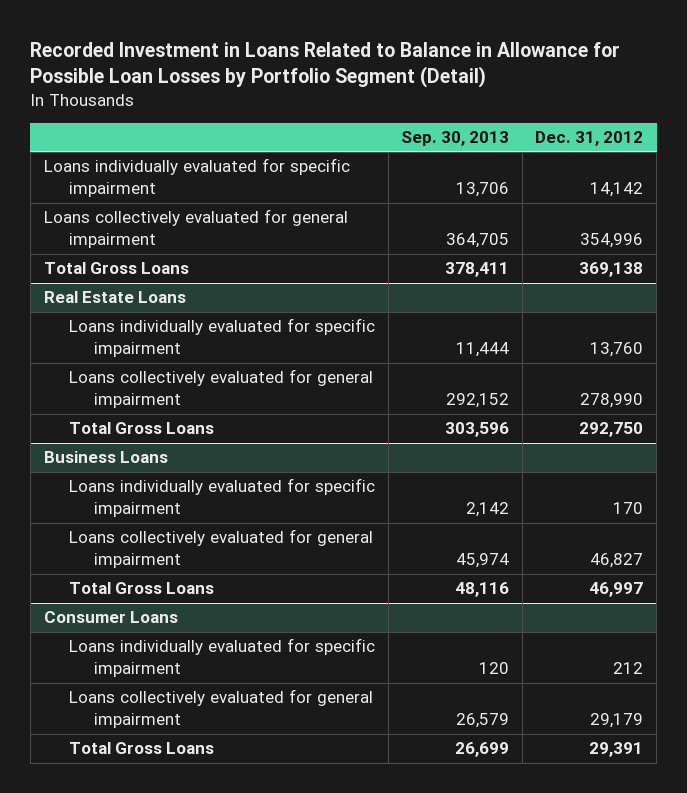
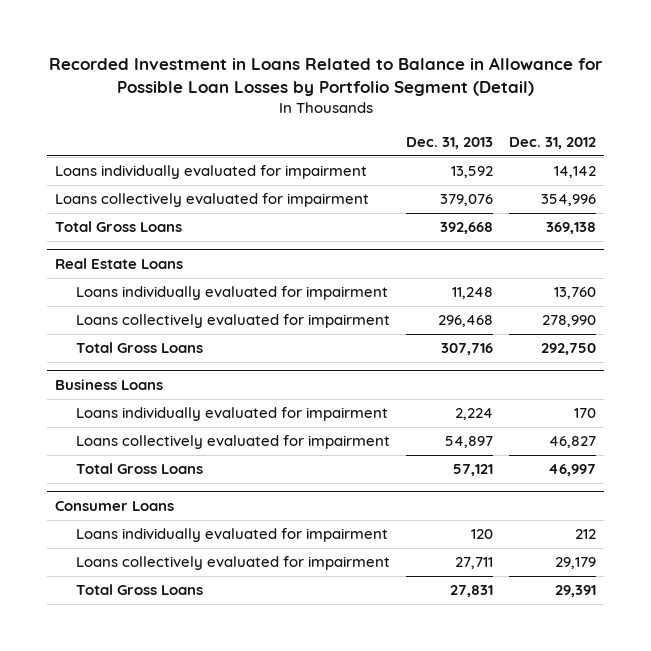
[401,131,510,147] Sep. 30, 2013 -> none
none -> [406,137,494,150] Dec. 31, 2013
[43,158,350,198] Loans individually evaluated for specific impairment -> [55,165,368,180] Loans individually evaluated for impairment
[43,209,348,249] Loans collectively evaluated for general impairment -> [55,193,370,208] Loans collectively evaluated for impairment
[69,318,376,358] Loans individually evaluated for specific impairment -> [76,286,389,301] Loans individually evaluated for impairment
[69,369,374,409] Loans collectively evaluated for general impairment -> [76,314,391,329] Loans collectively evaluated for impairment
[69,478,376,518] Loans individually evaluated for specific impairment -> [76,407,389,422] Loans individually evaluated for impairment
[69,529,374,569] Loans collectively evaluated for general impairment -> [76,435,391,450] Loans collectively evaluated for impairment
[69,638,376,678] Loans individually evaluated for specific impairment -> [76,528,389,543] Loans individually evaluated for impairment
[69,689,374,729] Loans collectively evaluated for general impairment -> [76,556,391,571] Loans collectively evaluated for impairment

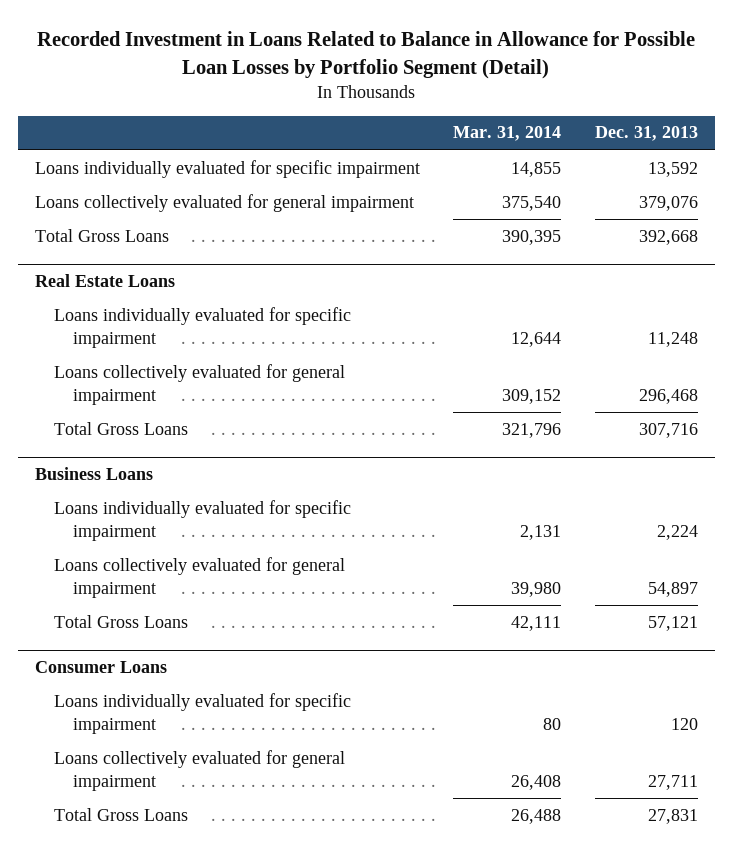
[509,137,597,150] Dec. 31, 2012 -> none
none -> [453,126,562,142] Mar. 31, 2014
[55,165,368,180] Loans individually evaluated for impairment -> [34,159,420,178] Loans individually evaluated for specific impairment
[55,193,370,208] Loans collectively evaluated for impairment -> [34,193,414,212] Loans collectively evaluated for general impairment
[76,286,389,301] Loans individually evaluated for impairment -> [53,306,351,349] Loans individually evaluated for specific impairment
[76,314,391,329] Loans collectively evaluated for impairment -> [53,363,345,406] Loans collectively evaluated for general impairment
[76,407,389,422] Loans individually evaluated for impairment -> [53,499,351,542] Loans individually evaluated for specific impairment
[76,435,391,450] Loans collectively evaluated for impairment -> [53,556,345,599] Loans collectively evaluated for general impairment
[76,528,389,543] Loans individually evaluated for impairment -> [53,692,351,735] Loans individually evaluated for specific impairment
[76,556,391,571] Loans collectively evaluated for impairment -> [53,749,345,792] Loans collectively evaluated for general impairment

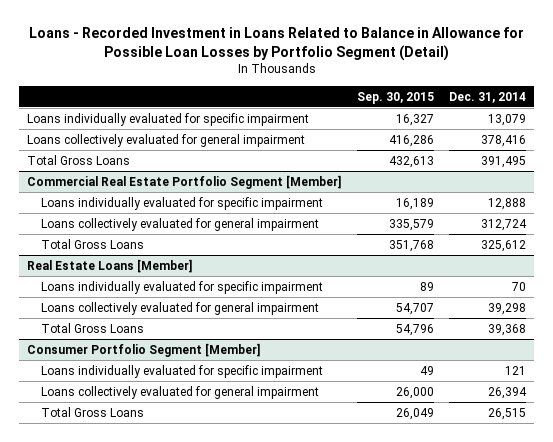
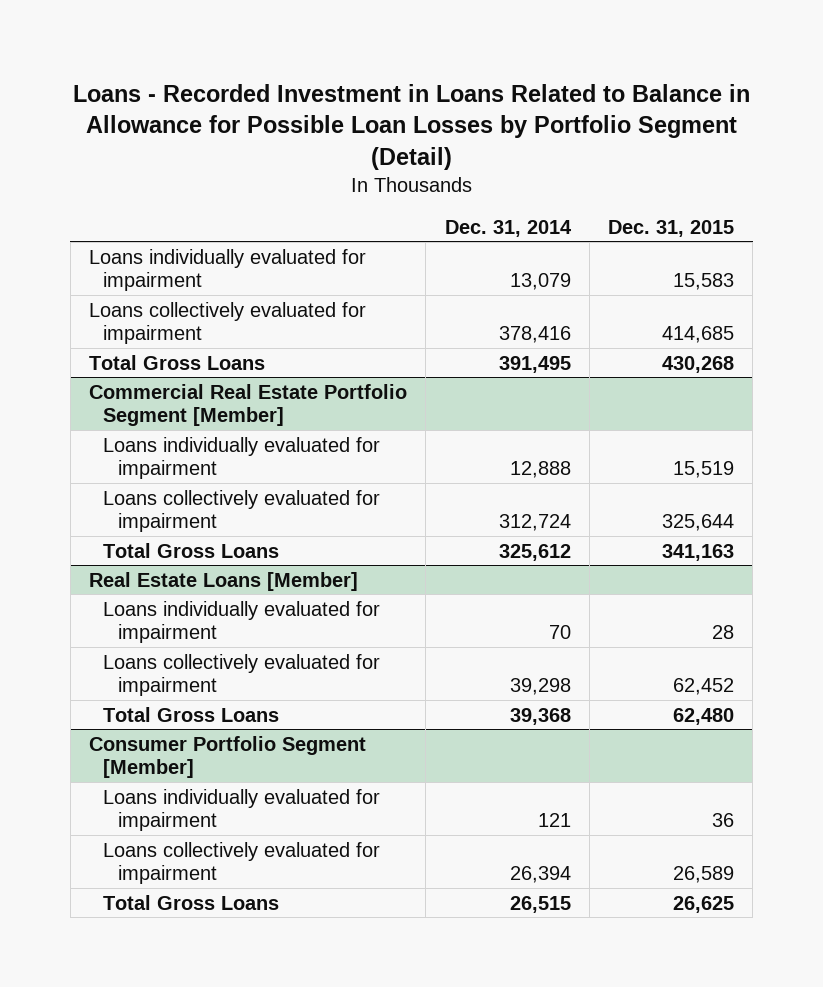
[356,91,434,104] Sep. 30, 2015 -> none
none -> [608,219,735,237] Dec. 31, 2015
[26,112,309,126] Loans individually evaluated for specific impairment -> [89,248,367,292] Loans individually evaluated for impairment
[26,133,305,147] Loans collectively evaluated for general impairment -> [89,301,367,345] Loans collectively evaluated for impairment
[40,196,323,210] Loans individually evaluated for specific impairment -> [103,436,381,480] Loans individually evaluated for impairment
[40,217,319,231] Loans collectively evaluated for general impairment -> [103,489,381,533] Loans collectively evaluated for impairment
[40,280,323,294] Loans individually evaluated for specific impairment -> [103,600,381,644] Loans individually evaluated for impairment
[40,301,319,315] Loans collectively evaluated for general impairment -> [103,653,381,697] Loans collectively evaluated for impairment
[40,364,323,378] Loans individually evaluated for specific impairment -> [103,788,381,832] Loans individually evaluated for impairment
[40,385,319,399] Loans collectively evaluated for general impairment -> [103,841,381,885] Loans collectively evaluated for impairment

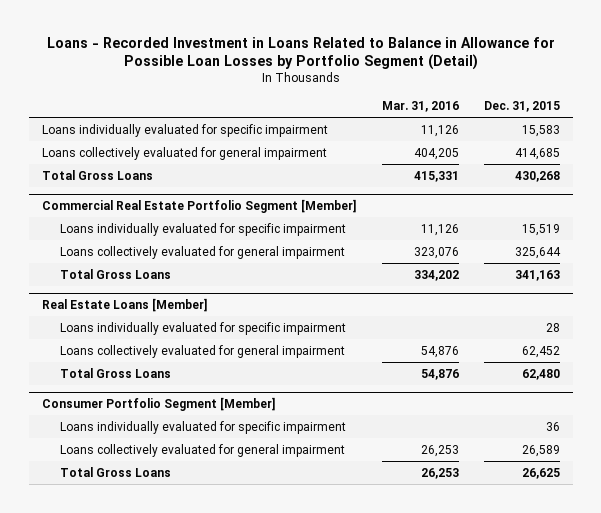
[444,219,572,237] Dec. 31, 2014 -> none
none -> [381,101,459,113] Mar. 31, 2016
[89,248,367,292] Loans individually evaluated for impairment -> [41,123,328,137] Loans individually evaluated for specific impairment
[89,301,367,345] Loans collectively evaluated for impairment -> [41,146,327,160] Loans collectively evaluated for general impairment
[103,436,381,480] Loans individually evaluated for impairment -> [60,222,347,236] Loans individually evaluated for specific impairment
[103,489,381,533] Loans collectively evaluated for impairment -> [60,245,346,259] Loans collectively evaluated for general impairment
[103,600,381,644] Loans individually evaluated for impairment -> [60,321,347,335] Loans individually evaluated for specific impairment
[103,653,381,697] Loans collectively evaluated for impairment -> [60,344,346,358] Loans collectively evaluated for general impairment
[103,788,381,832] Loans individually evaluated for impairment -> [60,420,347,434] Loans individually evaluated for specific impairment
[103,841,381,885] Loans collectively evaluated for impairment -> [60,443,346,457] Loans collectively evaluated for general impairment

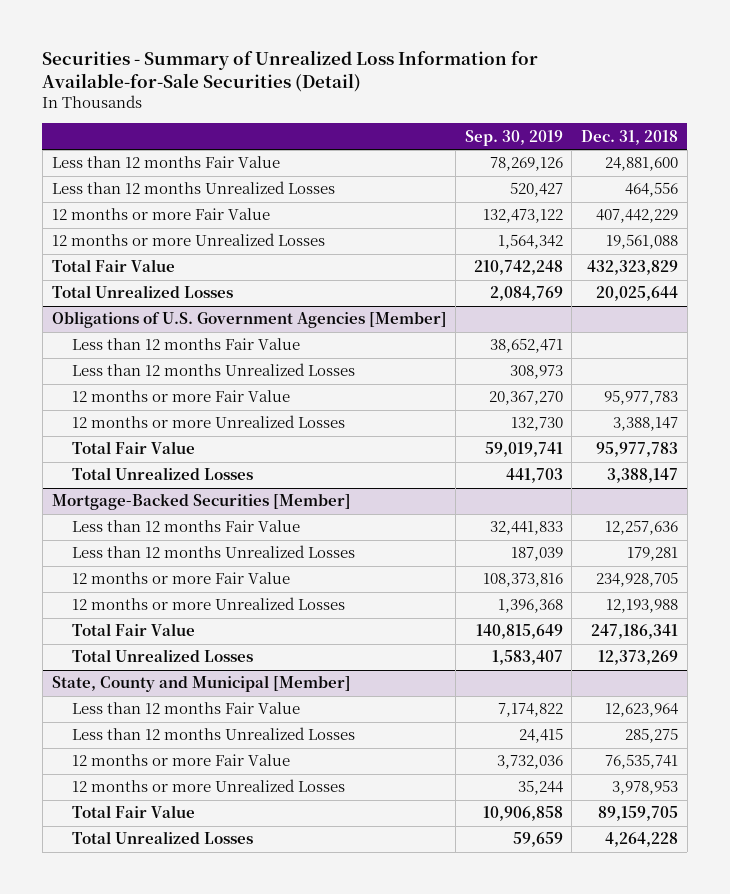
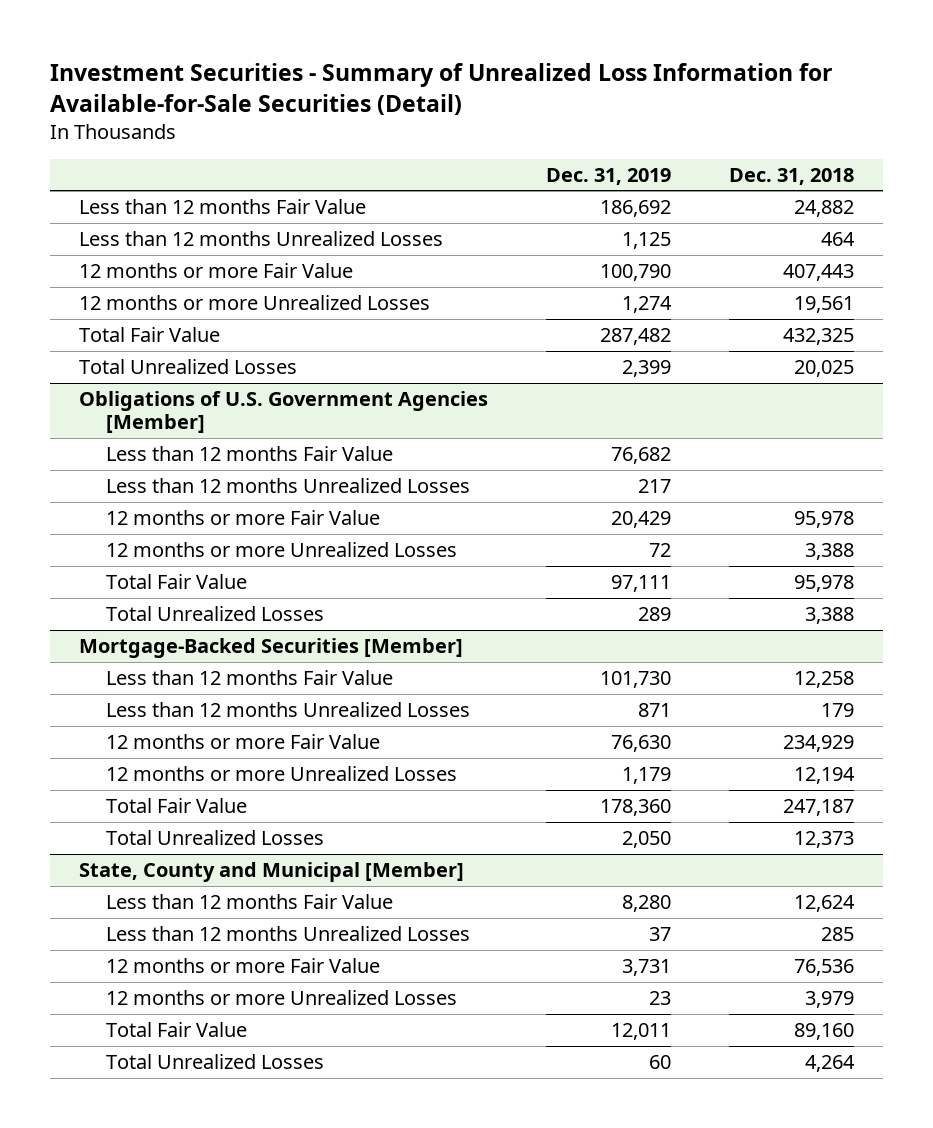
[42,50,539,93] Securities - Summary of Unrealized Loss Information for Available-for-Sale Securities (Detail) -> [50,63,833,116] Investment Securities - Summary of Unrealized Loss Information for Available-for-Sale Securities (Detail)
[464,129,563,146] Sep. 30, 2019 -> none
none -> [546,167,672,185] Dec. 31, 2019
[605,157,679,172] 24,881,600 -> [794,199,855,217] 24,882
[625,182,679,198] 464,556 -> [821,231,856,246] 464
[596,209,679,224] 407,442,229 -> [783,263,855,281] 407,443
[606,234,679,250] 19,561,088 -> [794,295,855,313] 19,561
[587,260,679,276] 432,323,829 -> [783,327,855,345] 432,325
[596,286,679,302] 20,025,644 -> [794,359,855,377] 20,025
[604,390,679,406] 95,977,783 -> [794,510,855,528] 95,978
[613,417,679,432] 3,388,147 -> [805,542,855,560] 3,388
[596,442,679,458] 95,977,783 -> [794,574,855,592] 95,978
[607,468,679,484] 3,388,147 -> [805,606,855,624] 3,388
[605,520,679,536] 12,257,636 -> [794,670,855,688] 12,258
[627,547,679,562] 179,281 -> [821,702,855,717] 179
[596,572,679,588] 234,928,705 -> [783,734,855,752] 234,929
[606,599,679,614] 12,193,988 -> [794,766,856,784] 12,194
[591,624,679,640] 247,186,341 -> [783,798,855,816] 247,187
[598,650,679,666] 12,373,269 -> [794,830,855,848] 12,373
[605,703,679,718] 12,623,964 -> [794,894,856,912] 12,624
[625,728,679,744] 285,275 -> [821,926,855,941] 285
[605,754,679,770] 76,535,741 -> [794,958,855,976] 76,536
[612,780,679,796] 3,978,953 -> [805,990,855,1008] 3,979
[598,806,679,822] 89,159,705 -> [794,1022,855,1040] 89,160
[605,832,679,848] 4,264,228 -> [805,1054,856,1072] 4,264

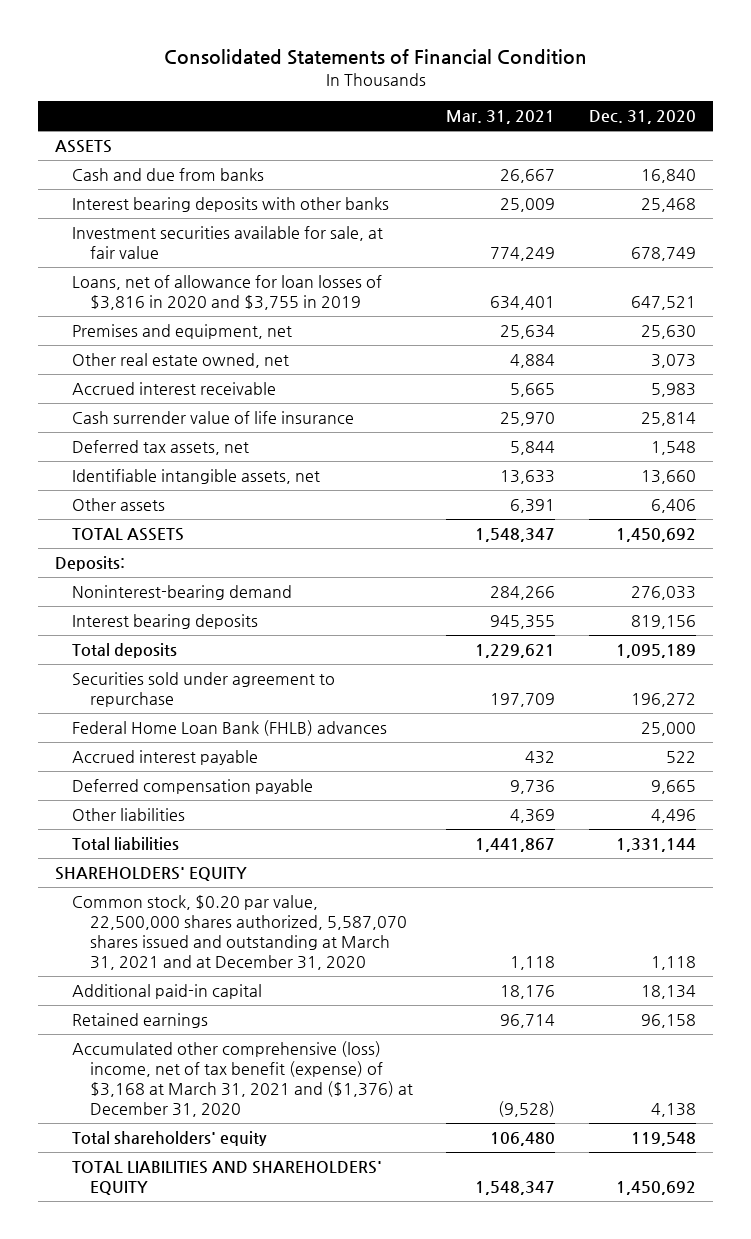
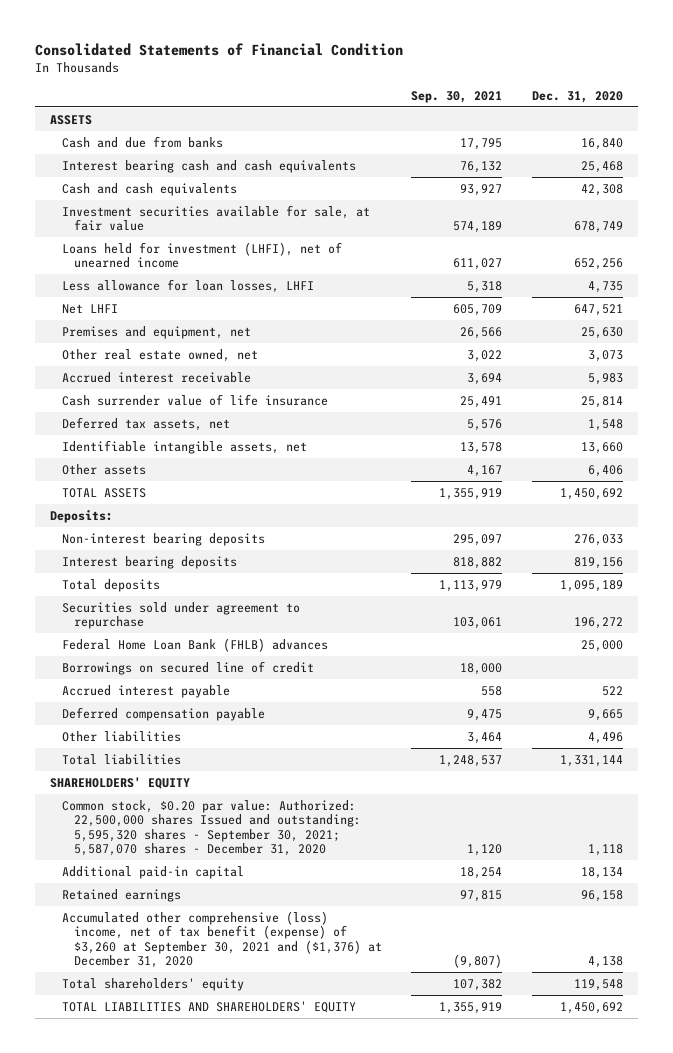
[446,110,556,125] Mar. 31, 2021 -> none
none -> [411,90,503,103] Sep. 30, 2021
[72,197,390,213] Interest bearing deposits with other banks -> [61,159,356,173] Interest bearing cash and cash equivalents
none -> [61,182,237,196] Cash and cash equivalents
none -> [61,241,342,269] Loans held for investment (LHFI), net of unearned income
none -> [61,278,314,293] Less allowance for loan losses, LHFI
[72,275,383,311] Loans, net of allowance for loan losses of $3,816 in 2020 and $3,755 in 2019 -> [61,303,118,314] Net LHFI
[72,585,293,601] Noninterest-bearing demand -> [61,532,265,546] Non-interest bearing deposits
none -> [61,660,314,675] Borrowings on secured line of credit
[72,895,407,971] Common stock, $0.20 par value, 22,500,000 shares authorized, 5,587,070 shares issued and outstanding at March 31, 2021 and at December 31, 2020 -> [61,799,361,857] Common stock, $0.20 par value: Authorized: 22,500,000 shares Issued and outstanding: 5,595,320 shares - September 30, 2021; 5,587,070 shares - December 31, 2020
[72,1041,413,1118] Accumulated other comprehensive (loss) income, net of tax benefit (expense) of $3,168 at March 31, 2021 and ($1,376) at December 31, 2020 -> [61,910,382,969] Accumulated other comprehensive (loss) income, net of tax benefit (expense) of $3,260 at September 30, 2021 and ($1,376) at December 31, 2020

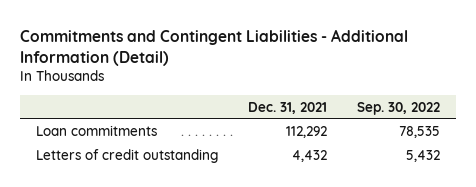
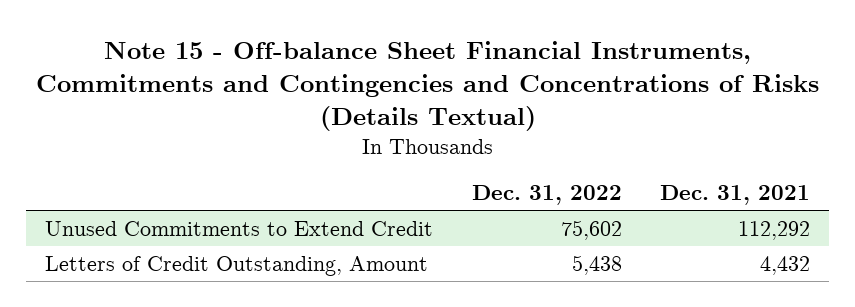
[20,28,409,66] Commitments and Contingent Liabilities - Additional Information (Detail) -> [35,40,819,132] Note 15 - Off-balance Sheet Financial Instruments, Commitments and Contingencies and Concentrations of Risks (Details Textual)
[357,101,441,115] Sep. 30, 2022 -> none
none -> [471,185,622,206] Dec. 31, 2022
[35,124,157,136] Loan commitments -> [44,220,433,236] Unused Commitments to Extend Credit
[35,148,218,163] Letters of credit outstanding -> [44,255,428,276] Letters of Credit Outstanding, Amount

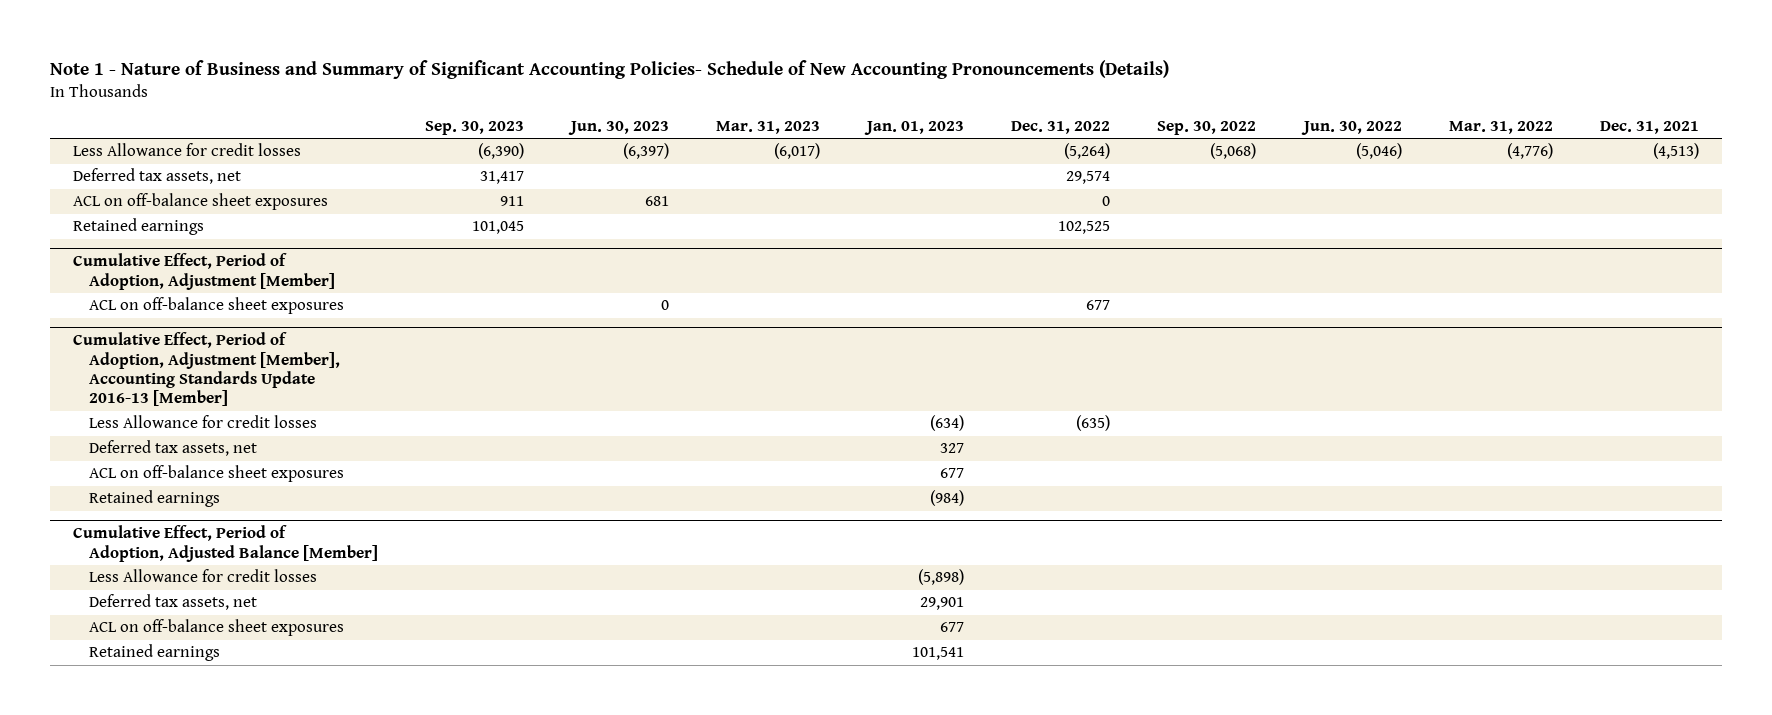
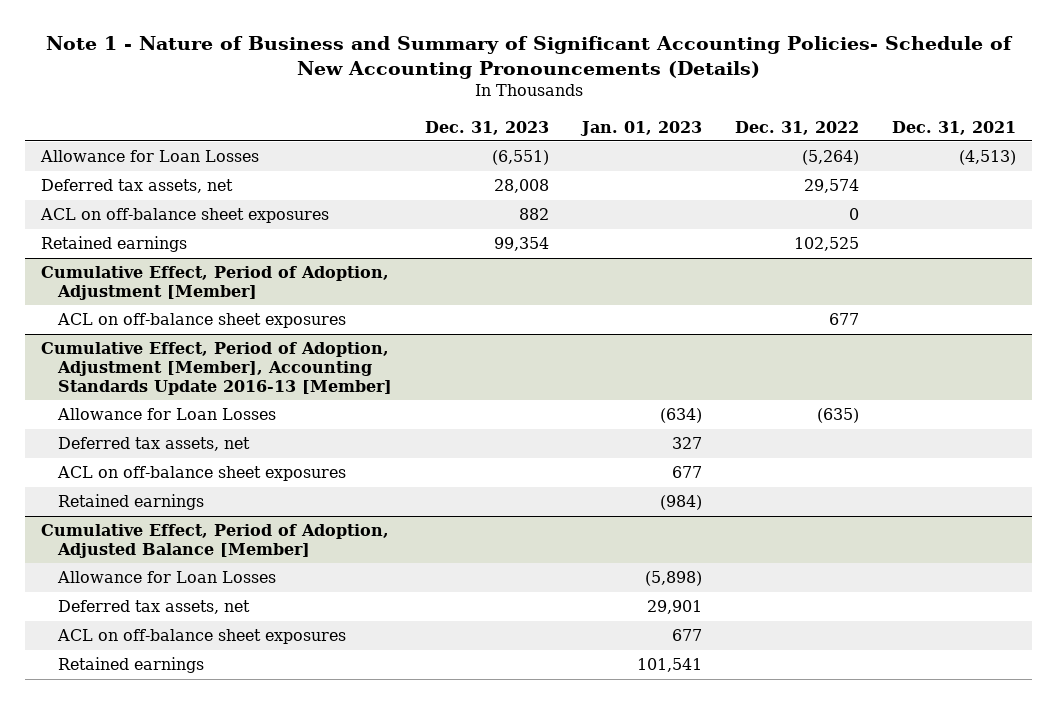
[424,120,524,135] Sep. 30, 2023 -> none
[567,120,669,135] Jun. 30, 2023 -> none
[716,120,821,134] Mar. 31, 2023 -> none
[1157,120,1257,135] Sep. 30, 2022 -> none
[1300,120,1402,135] Jun. 30, 2022 -> none
[1448,120,1553,134] Mar. 31, 2022 -> none
none -> [425,120,550,135] Dec. 31, 2023
[73,143,302,157] Less Allowance for credit losses -> [40,150,260,163] Allowance for Loan Losses
[88,415,317,429] Less Allowance for credit losses -> [57,408,277,421] Allowance for Loan Losses
[88,569,317,583] Less Allowance for credit losses -> [57,571,277,584] Allowance for Loan Losses

